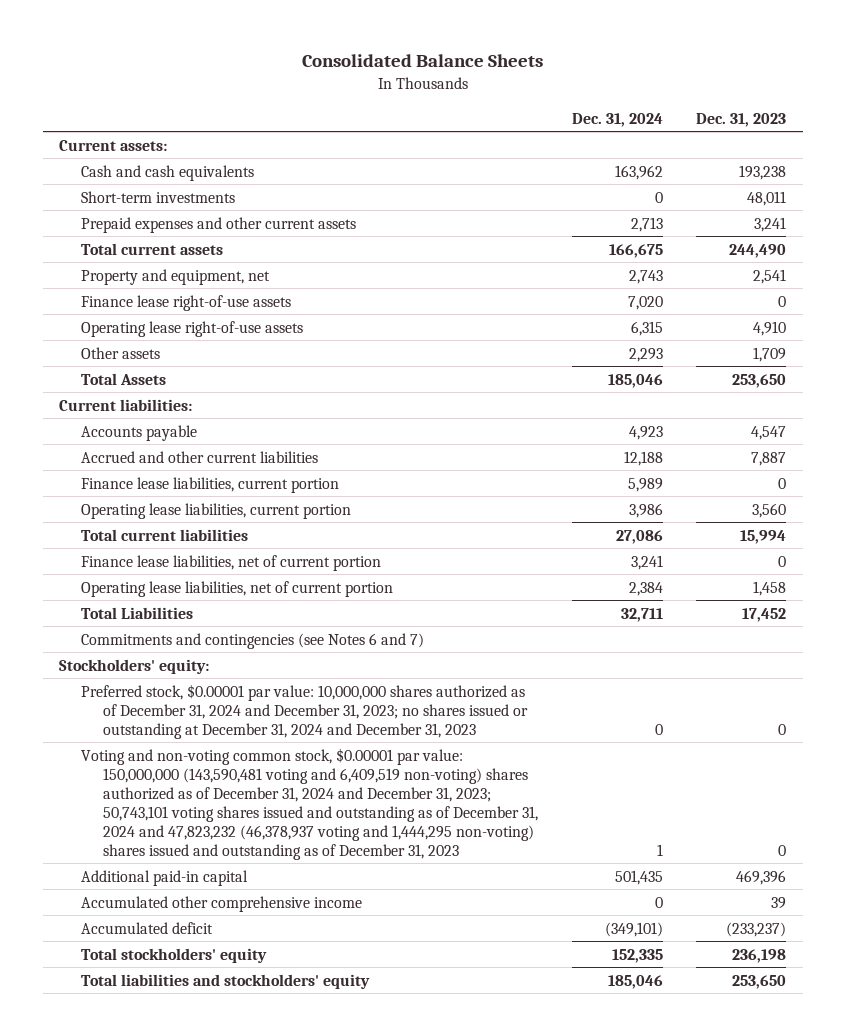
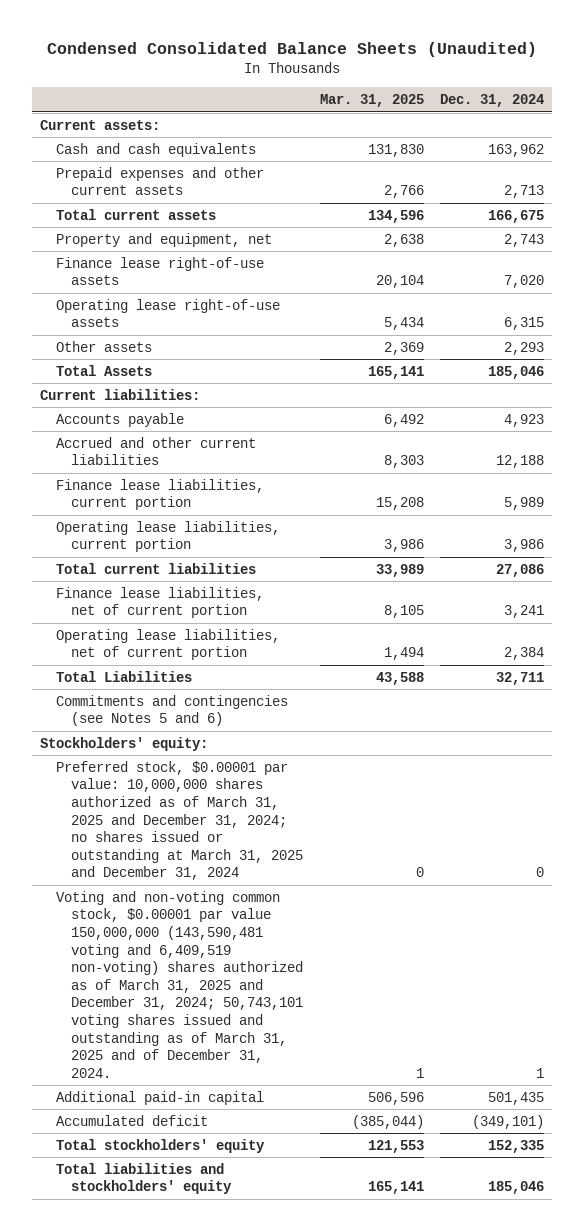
[301,54,543,68] Consolidated Balance Sheets -> [47,41,538,57] Condensed Consolidated Balance Sheets (Unaudited)
[696,112,787,127] Dec. 31, 2023 -> none
none -> [319,94,424,108] Mar. 31, 2025
[81,190,236,203] Short-term investments -> none
[81,632,425,649] Commitments and contingencies (see Notes 6 and 7) -> [55,694,288,727] Commitments and contingencies (see Notes 5 and 6)
[81,683,529,739] Preferred stock, $0.00001 par value: 10,000,000 shares authorized as of December 31, 2024 and December 31, 2023; no shares issued or outstanding at December 31, 2024 and December 31, 2023 -> [55,760,304,881] Preferred stock, $0.00001 par value: 10,000,000 shares authorized as of March 31, 2025 and December 31, 2024; no shares issued or outstanding at March 31, 2025 and December 31, 2024
[81,747,539,860] Voting and non-voting common stock, $0.00001 par value: 150,000,000 (143,590,481 voting and 6,409,519 non-voting) shares authorized as of December 31, 2024 and December 31, 2023; 50,743,101 voting shares issued and outstanding as of December 31, 2024 and 47,823,232 (46,378,937 voting and 1,444,295 non-voting) shares issued and outstanding as of December 31, 2023 -> [55,890,304,1078] Voting and non-voting common stock, $0.00001 par value 150,000,000 (143,590,481 voting and 6,409,519 non-voting) shares authorized as of March 31, 2025 and December 31, 2024; 50,743,101 voting shares issued and outstanding as of March 31, 2025 and of December 31, 2024.
[81,895,363,912] Accumulated other comprehensive income -> none

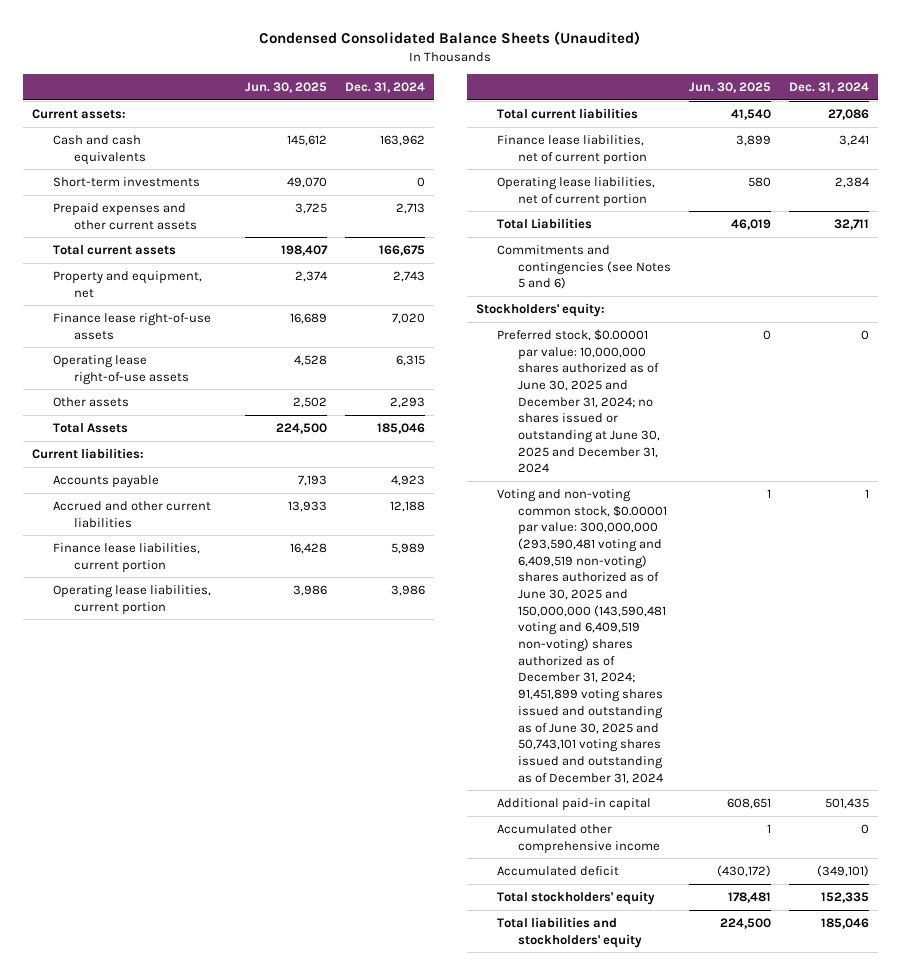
[319,94,424,108] Mar. 31, 2025 -> none
none -> [244,81,327,93] Jun. 30, 2025
none -> [52,176,200,187] Short-term investments
[55,760,304,881] Preferred stock, $0.00001 par value: 10,000,000 shares authorized as of March 31, 2025 and December 31, 2024; no shares issued or outstanding at March 31, 2025 and December 31, 2024 -> [496,328,660,474] Preferred stock, $0.00001 par value: 10,000,000 shares authorized as of June 30, 2025 and December 31, 2024; no shares issued or outstanding at June 30, 2025 and December 31, 2024
[55,890,304,1078] Voting and non-voting common stock, $0.00001 par value 150,000,000 (143,590,481 voting and 6,409,519 non-voting) shares authorized as of March 31, 2025 and December 31, 2024; 50,743,101 voting shares issued and outstanding as of March 31, 2025 and of December 31, 2024. -> [496,488,667,784] Voting and non-voting common stock, $0.00001 par value: 300,000,000 (293,590,481 voting and 6,409,519 non-voting) shares authorized as of June 30, 2025 and 150,000,000 (143,590,481 voting and 6,409,519 non-voting) shares authorized as of December 31, 2024; 91,451,899 voting shares issued and outstanding as of June 30, 2025 and 50,743,101 voting shares issued and outstanding as of December 31, 2024
none -> [496,823,660,854] Accumulated other comprehensive income

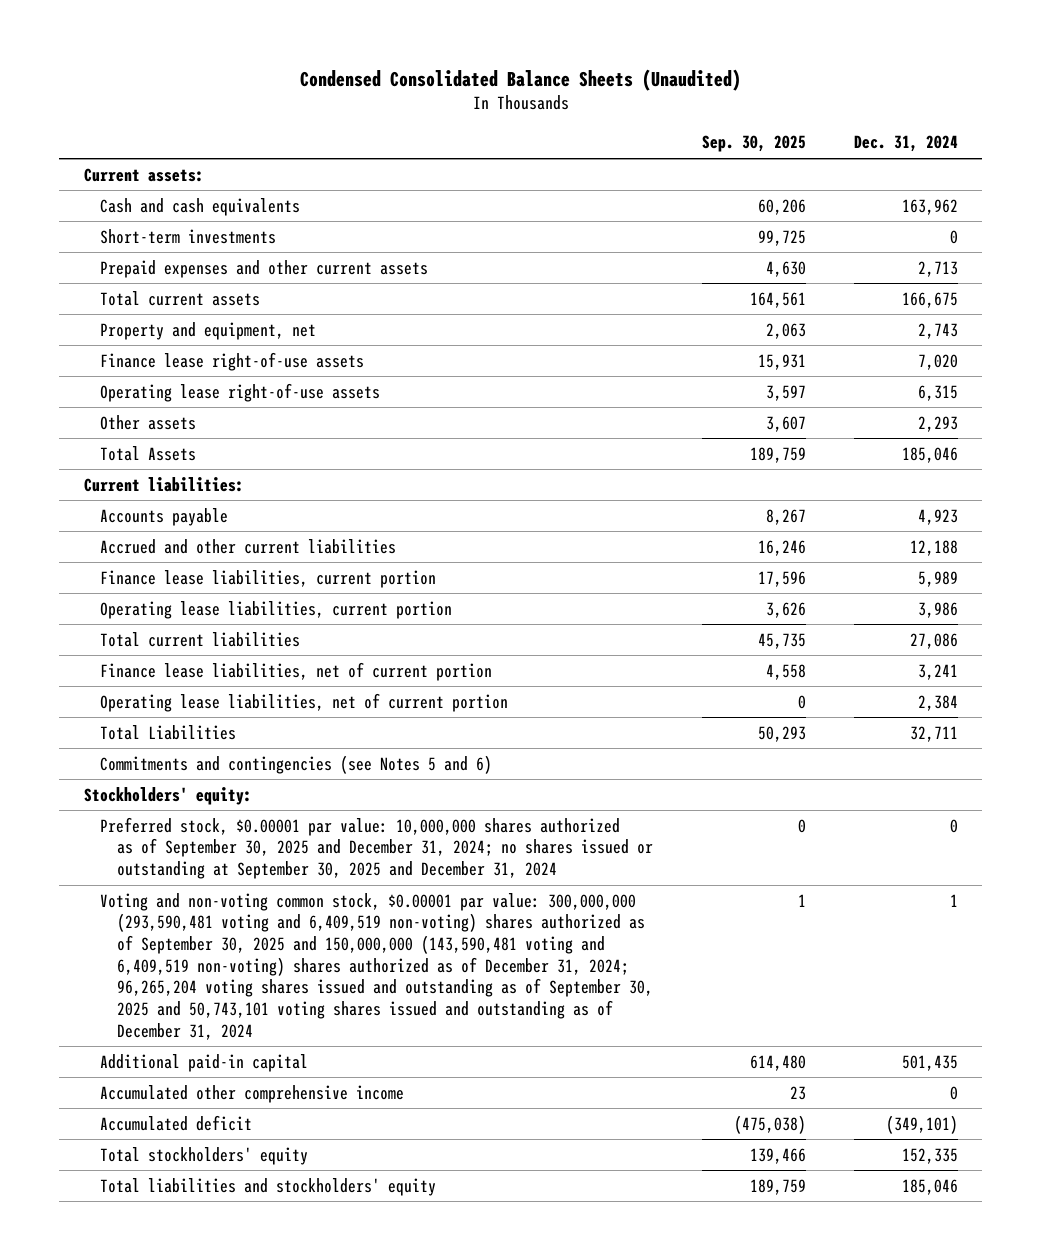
[244,81,327,93] Jun. 30, 2025 -> none
none -> [701,135,806,153] Sep. 30, 2025
[496,328,660,474] Preferred stock, $0.00001 par value: 10,000,000 shares authorized as of June 30, 2025 and December 31, 2024; no shares issued or outstanding at June 30, 2025 and December 31, 2024 -> [100,816,654,879] Preferred stock, $0.00001 par value: 10,000,000 shares authorized as of September 30, 2025 and December 31, 2024; no shares issued or outstanding at September 30, 2025 and December 31, 2024
[496,488,667,784] Voting and non-voting common stock, $0.00001 par value: 300,000,000 (293,590,481 voting and 6,409,519 non-voting) shares authorized as of June 30, 2025 and 150,000,000 (143,590,481 voting and 6,409,519 non-voting) shares authorized as of December 31, 2024; 91,451,899 voting shares issued and outstanding as of June 30, 2025 and 50,743,101 voting shares issued and outstanding as of December 31, 2024 -> [100,892,654,1040] Voting and non-voting common stock, $0.00001 par value: 300,000,000 (293,590,481 voting and 6,409,519 non-voting) shares authorized as of September 30, 2025 and 150,000,000 (143,590,481 voting and 6,409,519 non-voting) shares authorized as of December 31, 2024; 96,265,204 voting shares issued and outstanding as of September 30, 2025 and 50,743,101 voting shares issued and outstanding as of December 31, 2024

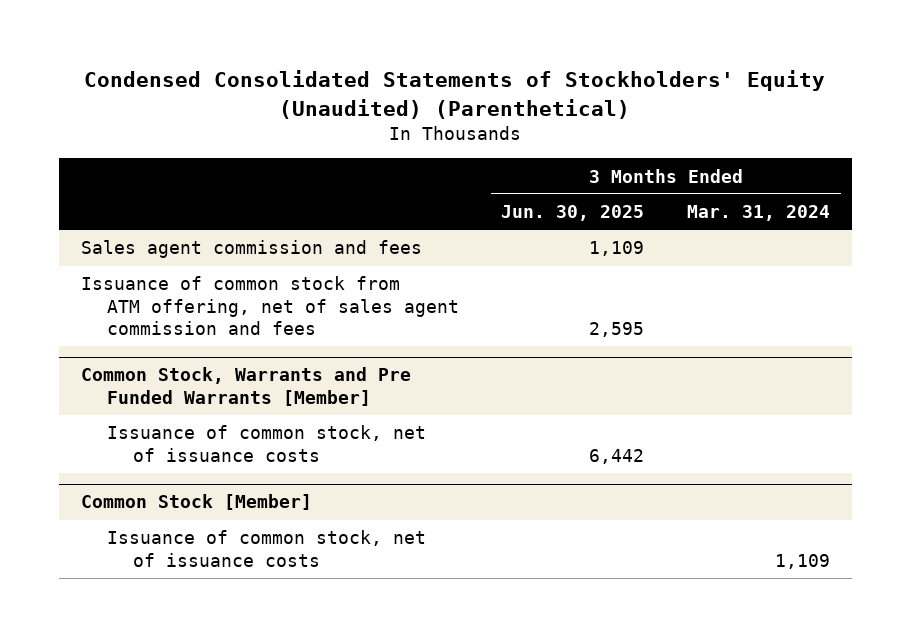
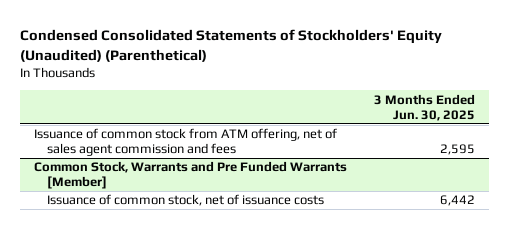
[687,205,831,222] Mar. 31, 2024 -> none
[80,240,422,259] Sales agent commission and fees -> none
[80,494,312,511] Common Stock [Member] -> none
[106,530,426,567] Issuance of common stock, net of issuance costs -> none

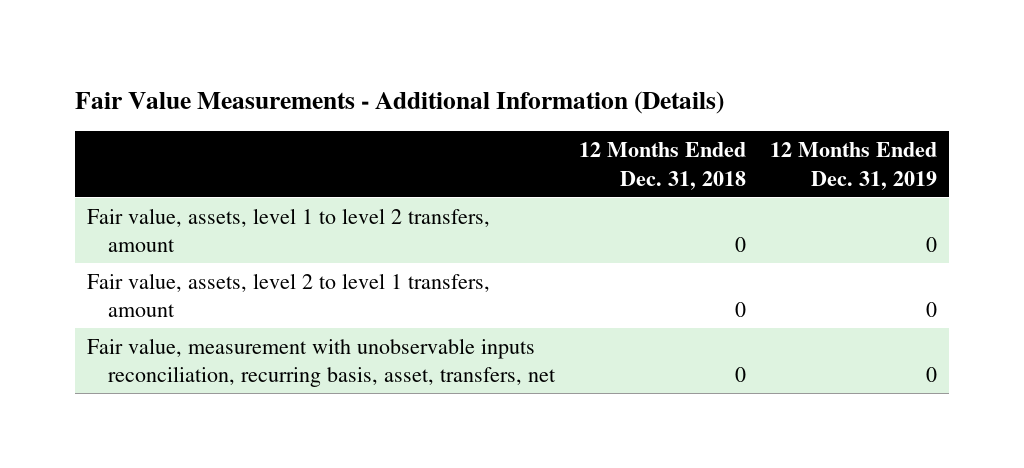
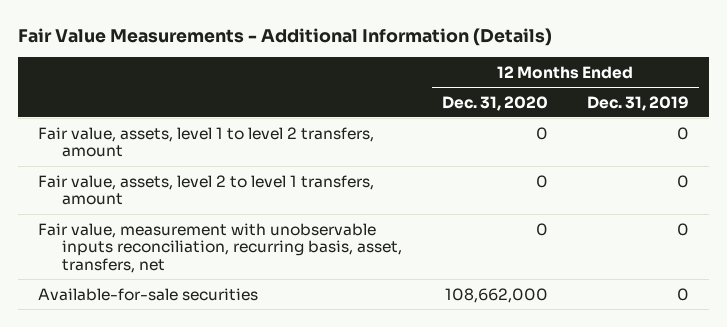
[578,142,746,190] 12 Months Ended Dec. 31, 2018 -> none
none -> [441,95,548,111] Dec. 31, 2020
none -> [37,287,258,301] Available-for-sale securities

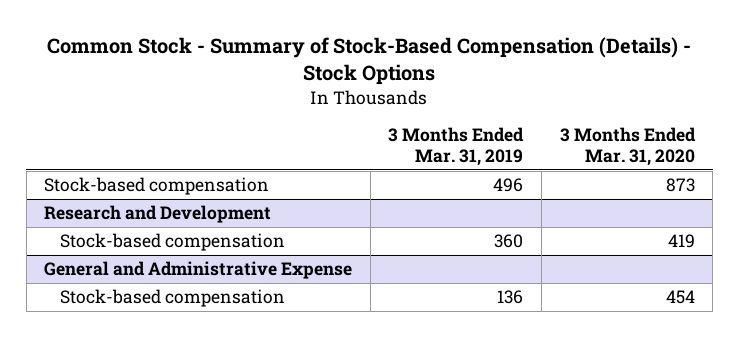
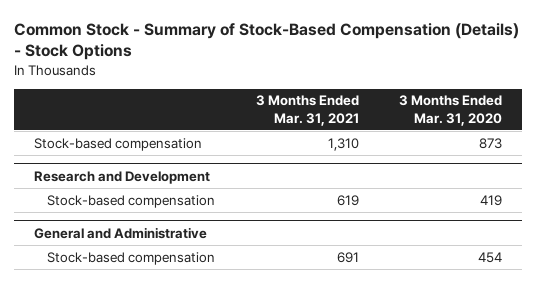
[388,127,525,167] 3 Months Ended Mar. 31, 2019 -> none
none -> [255,95,359,126] 3 Months Ended Mar. 31, 2021
[44,261,353,280] General and Administrative Expense -> [34,226,208,239] General and Administrative

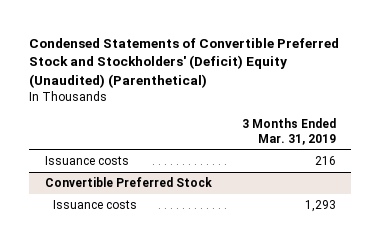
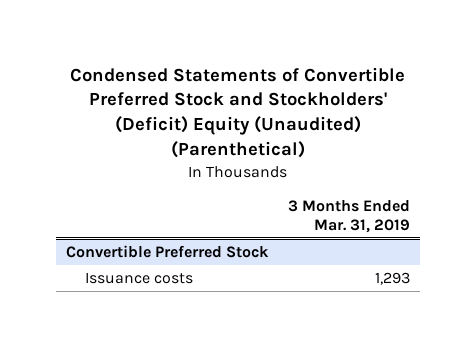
[44,156,129,166] Issuance costs -> none

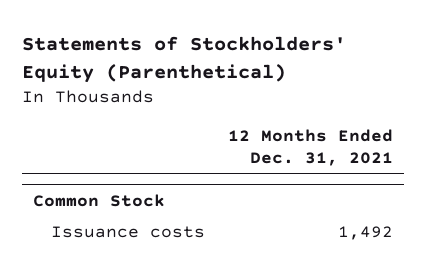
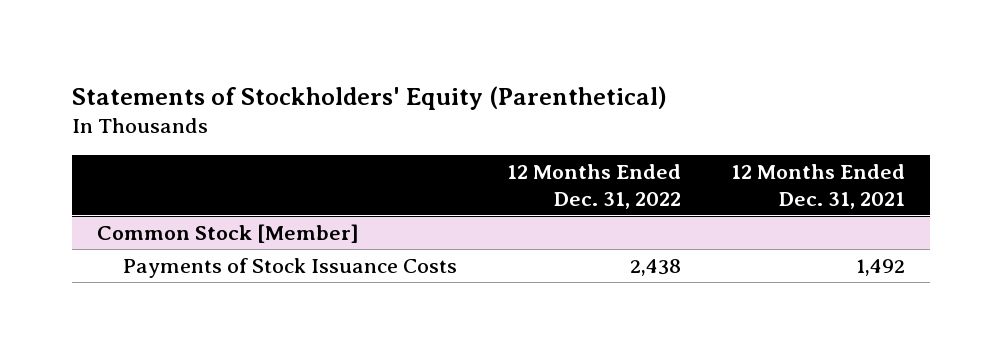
none -> [506,163,681,209] 12 Months Ended Dec. 31, 2022
[32,193,165,207] Common Stock -> [96,223,359,243] Common Stock [Member]
[51,226,206,239] Issuance costs -> [122,257,457,278] Payments of Stock Issuance Costs

